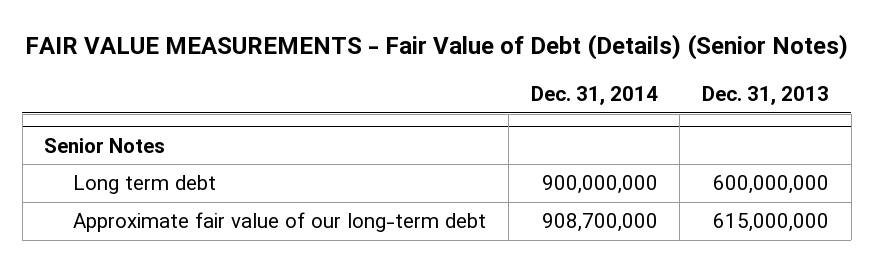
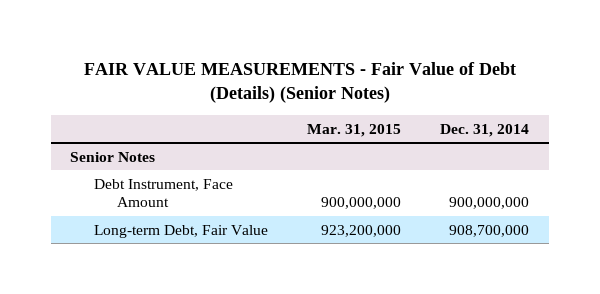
[702,86,830,106] Dec. 31, 2013 -> none
none -> [307,123,402,137] Mar. 31, 2015
[73,175,217,195] Long term debt -> [93,178,233,208] Debt Instrument, Face Amount
[73,212,487,233] Approximate fair value of our long-term debt -> [93,224,268,238] Long-term Debt, Fair Value

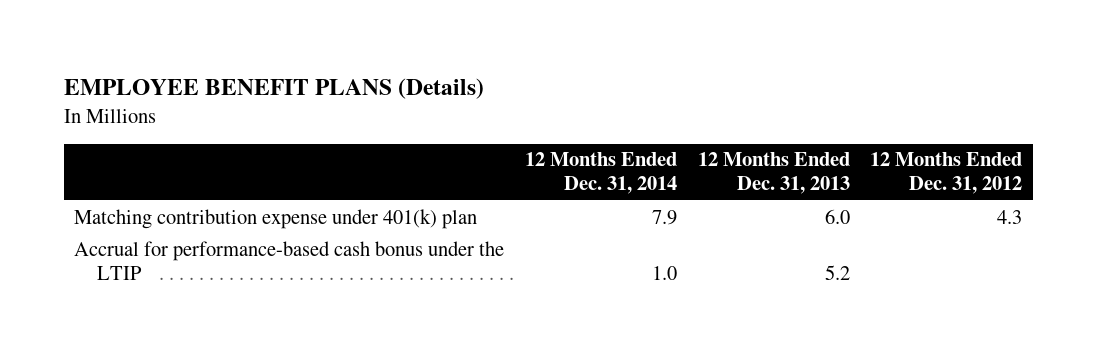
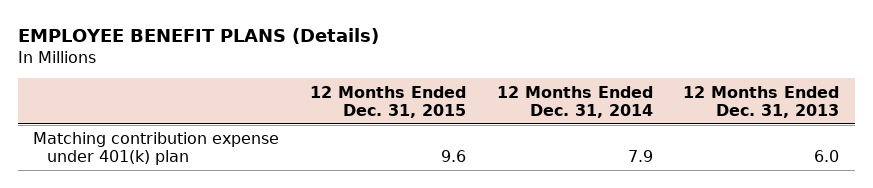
[870,152,1023,195] 12 Months Ended Dec. 31, 2012 -> none
none -> [309,85,466,118] 12 Months Ended Dec. 31, 2015
[73,240,504,280] Accrual for performance-based cash bonus under the LTIP -> none

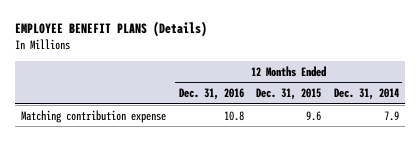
[683,85,840,118] 12 Months Ended Dec. 31, 2013 -> none
none -> [178,88,244,101] Dec. 31, 2016
[33,132,280,166] Matching contribution expense under 401(k) plan -> [20,109,166,123] Matching contribution expense

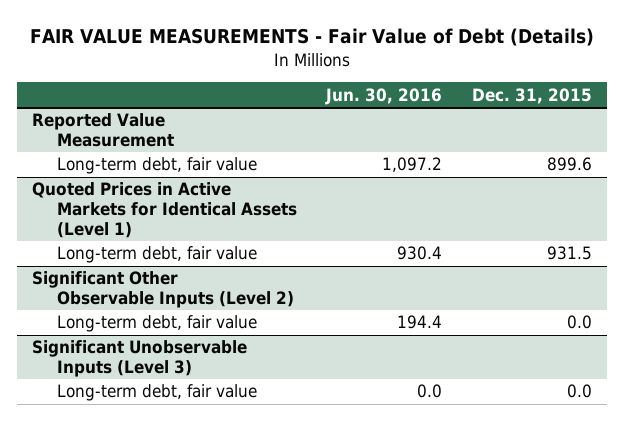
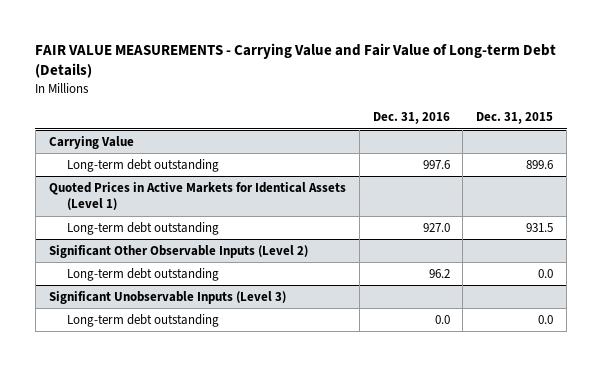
[30,28,595,47] FAIR VALUE MEASUREMENTS - Fair Value of Debt (Details) -> [35,43,557,79] FAIR VALUE MEASUREMENTS - Carrying Value and Fair Value of Long-term Debt (Details)
[325,87,443,105] Jun. 30, 2016 -> none
none -> [372,112,450,125] Dec. 31, 2016
[32,113,174,148] Reported Value Measurement -> [48,135,134,149] Carrying Value
[56,157,257,175] Long-term debt, fair value -> [67,158,220,172] Long-term debt outstanding
[56,246,257,264] Long-term debt, fair value -> [67,221,220,235] Long-term debt outstanding
[56,315,257,333] Long-term debt, fair value -> [67,267,220,281] Long-term debt outstanding
[56,384,257,402] Long-term debt, fair value -> [67,313,220,327] Long-term debt outstanding

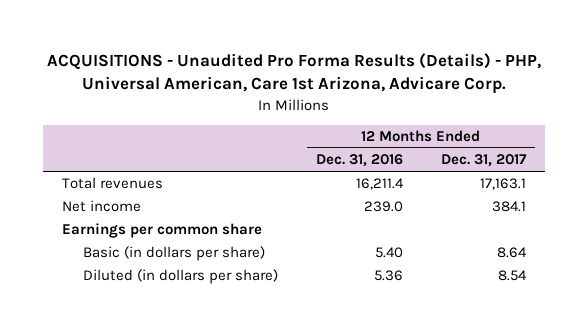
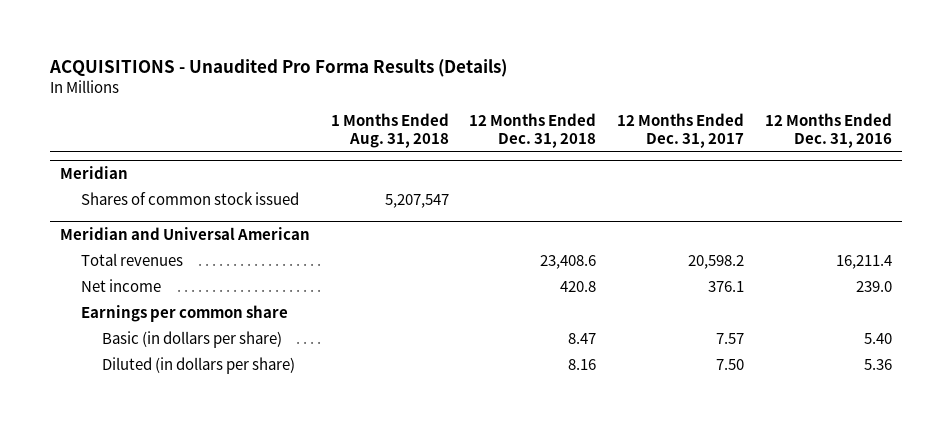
[46,53,541,95] ACQUISITIONS - Unaudited Pro Forma Results (Details) - PHP, Universal American, Care 1st Arizona, Advicare Corp. -> [48,58,507,77] ACQUISITIONS - Unaudited Pro Forma Results (Details)
none -> [330,113,449,148] 1 Months Ended Aug. 31, 2018
none -> [469,113,597,148] 12 Months Ended Dec. 31, 2018
none -> [60,166,129,180] Meridian
none -> [81,192,300,206] Shares of common stock issued
none -> [60,227,311,241] Meridian and Universal American
[479,178,526,191] 17,163.1 -> [687,255,744,270] 20,598.2
[491,201,526,213] 384.1 -> [707,281,744,293] 376.1
[496,247,527,259] 8.64 -> [715,333,744,345] 7.57
[497,270,527,282] 8.54 -> [715,359,744,371] 7.50

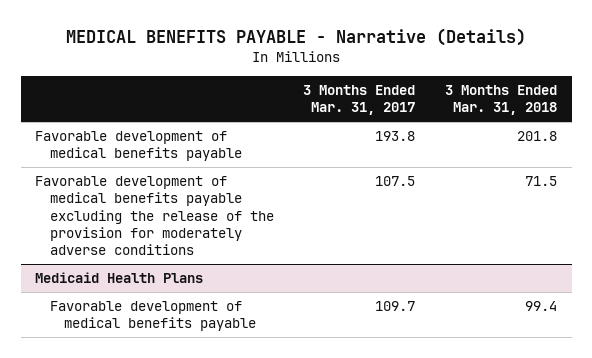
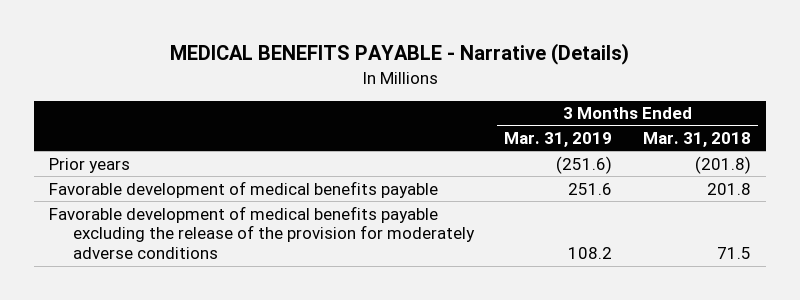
[303,85,416,116] 3 Months Ended Mar. 31, 2017 -> none
none -> [504,132,613,148] Mar. 31, 2019
none -> [48,157,130,173] Prior years
[35,272,204,284] Medicaid Health Plans -> none
[49,301,256,332] Favorable development of medical benefits payable -> none

